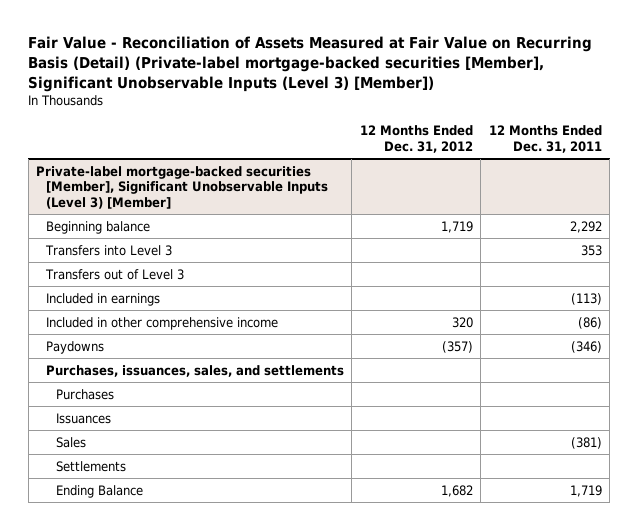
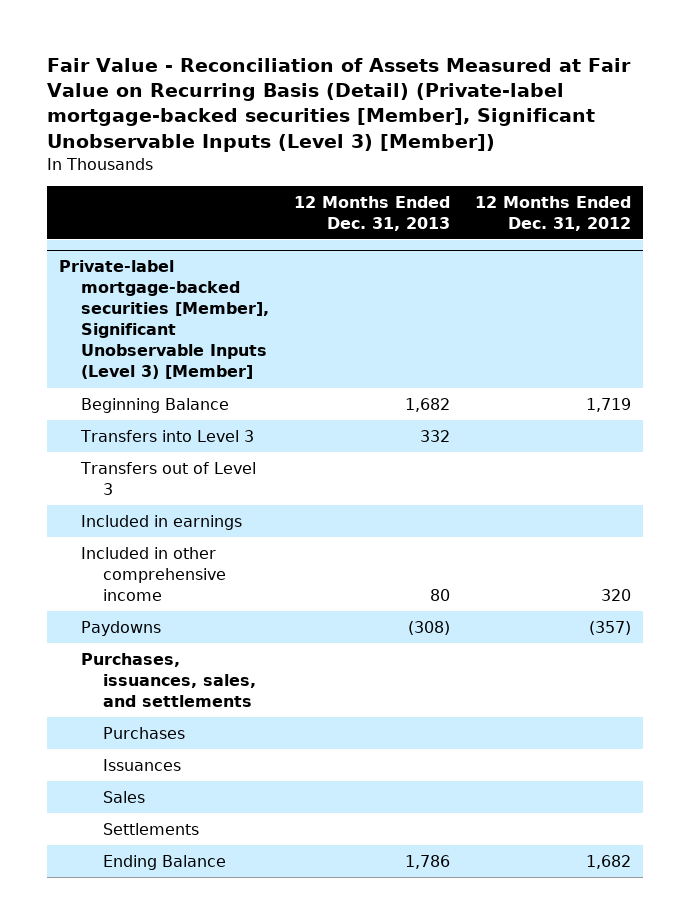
[488,125,602,153] 12 Months Ended Dec. 31, 2011 -> none
none -> [293,195,450,231] 12 Months Ended Dec. 31, 2013
[45,220,150,234] Beginning balance -> [81,397,230,413] Beginning Balance

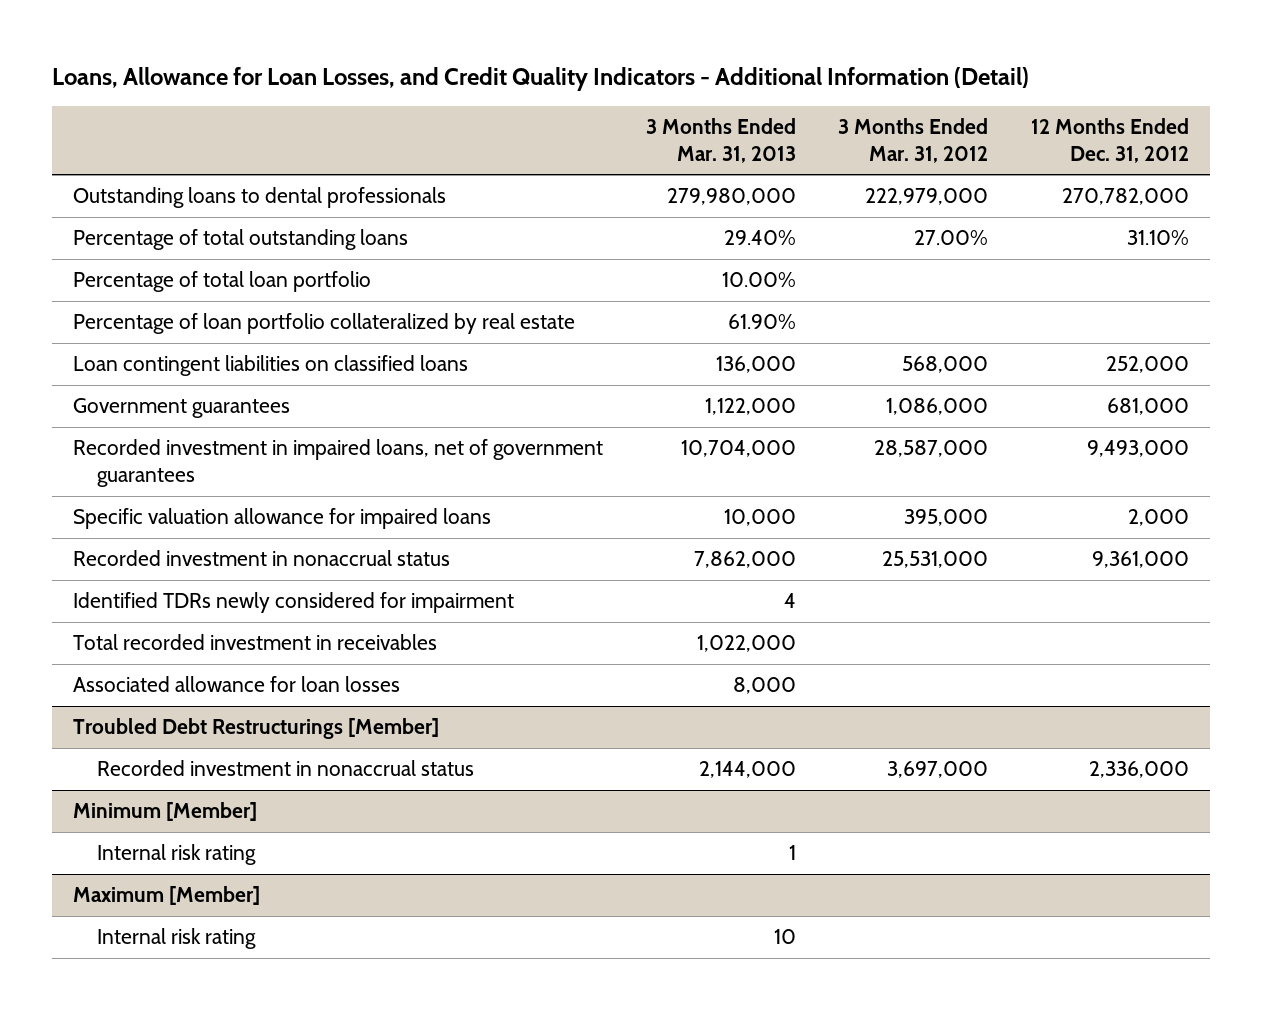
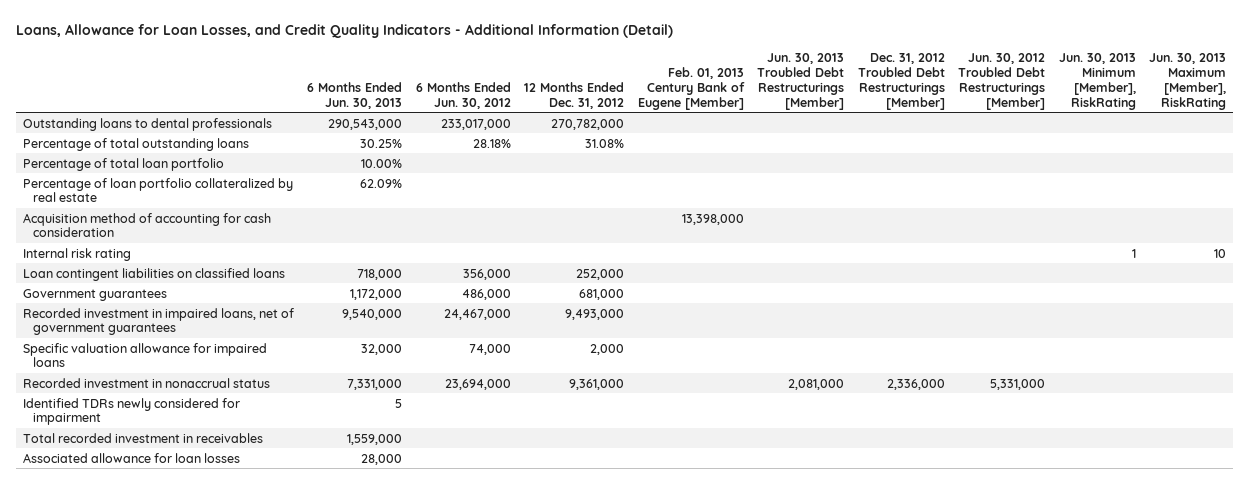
[645,117,796,163] 3 Months Ended Mar. 31, 2013 -> none
[838,117,989,163] 3 Months Ended Mar. 31, 2012 -> none
none -> [307,81,403,109] 6 Months Ended Jun. 30, 2013
none -> [415,81,511,109] 6 Months Ended Jun. 30, 2012
none -> [637,66,745,110] Feb. 01, 2013 Century Bank of Eugene [Member]
none -> [757,52,845,110] Jun. 30, 2013 Troubled Debt Restructurings [Member]
none -> [857,52,945,110] Dec. 31, 2012 Troubled Debt Restructurings [Member]
none -> [958,52,1046,110] Jun. 30, 2012 Troubled Debt Restructurings [Member]
none -> [1058,52,1136,110] Jun. 30, 2013 Minimum [Member], RiskRating
none -> [1149,52,1227,110] Jun. 30, 2013 Maximum [Member], RiskRating
[1126,230,1189,246] 31.10% -> [585,138,625,148] 31.08%
none -> [22,212,271,238] Acquisition method of accounting for cash consideration
none -> [22,247,131,261] Internal risk rating
[73,718,440,740] Troubled Debt Restructurings [Member] -> none
[97,760,475,777] Recorded investment in nonaccrual status -> none
[73,802,258,822] Minimum [Member] -> none
[97,844,257,866] Internal risk rating -> none
[73,886,261,906] Maximum [Member] -> none
[97,928,257,950] Internal risk rating -> none

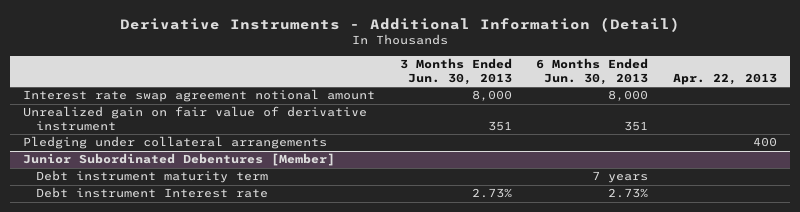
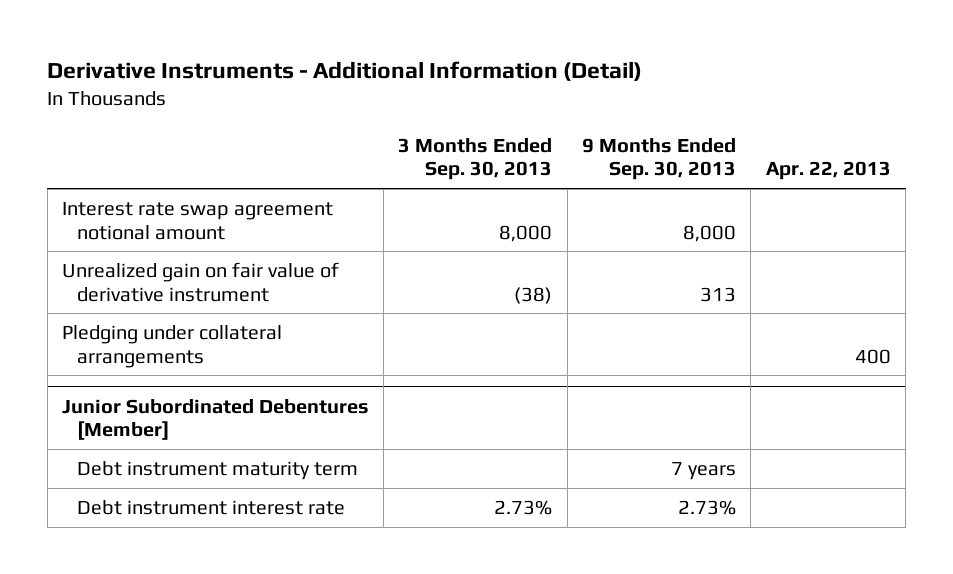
[399,58,512,85] 3 Months Ended Jun. 30, 2013 -> none
[536,58,649,85] 6 Months Ended Jun. 30, 2013 -> none
none -> [398,137,553,181] 3 Months Ended Sep. 30, 2013
none -> [582,137,737,181] 9 Months Ended Sep. 30, 2013
[36,187,269,199] Debt instrument Interest rate -> [76,499,345,515] Debt instrument interest rate

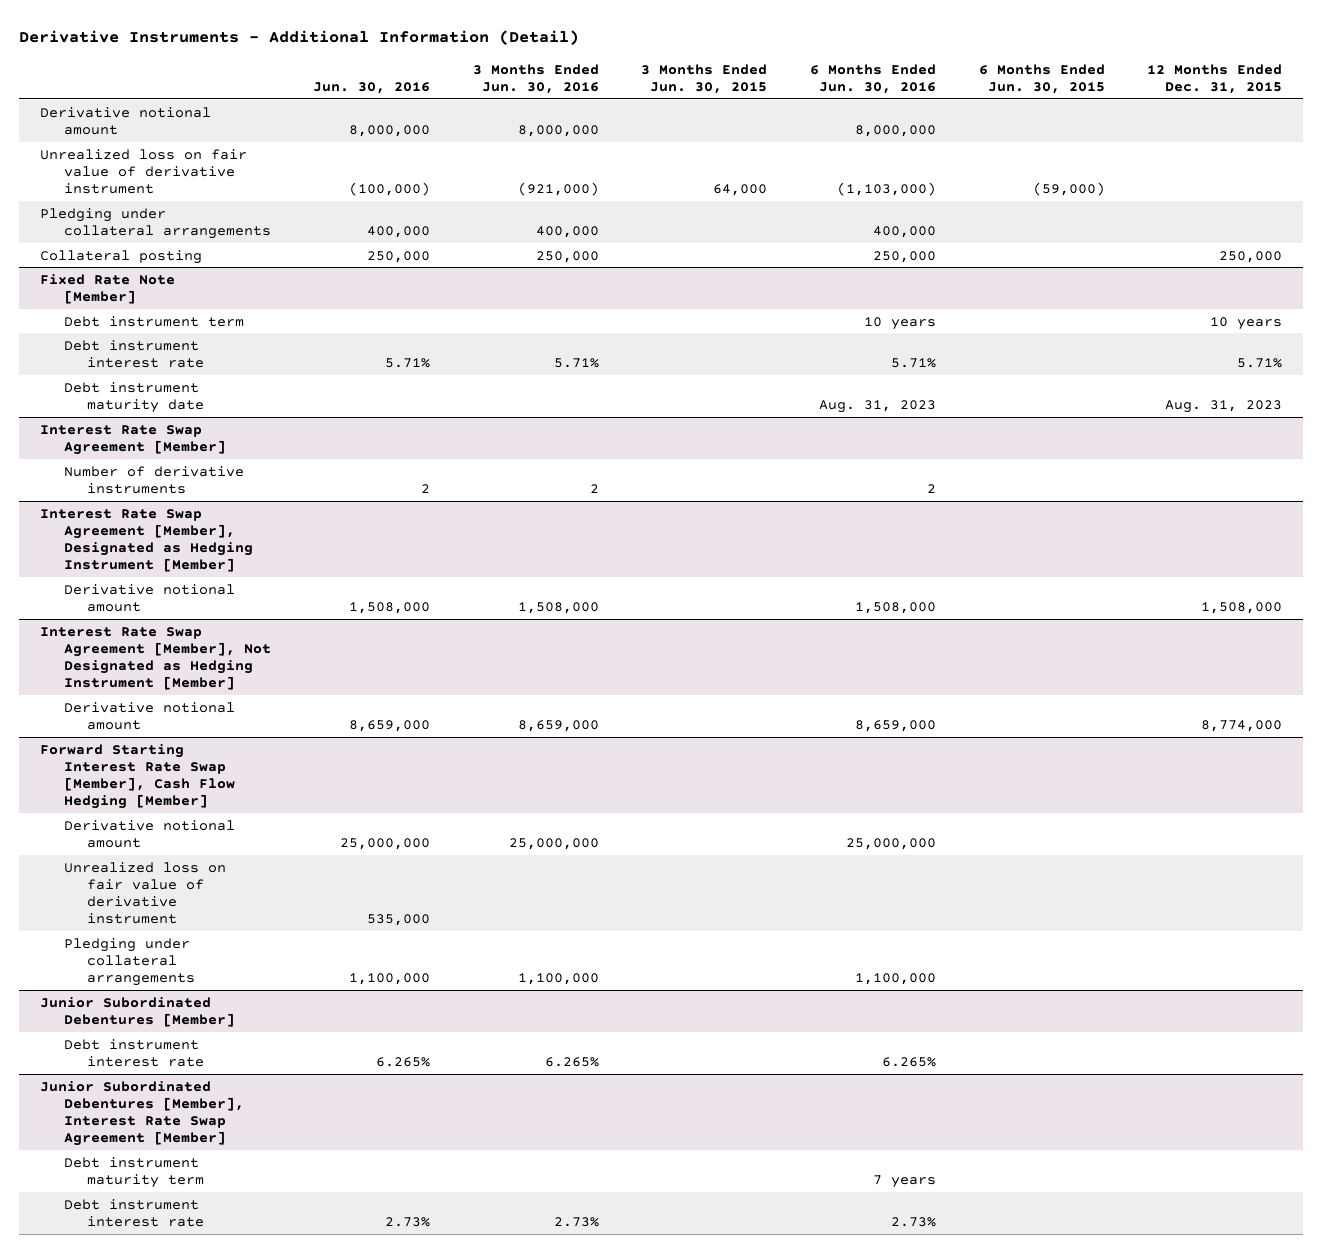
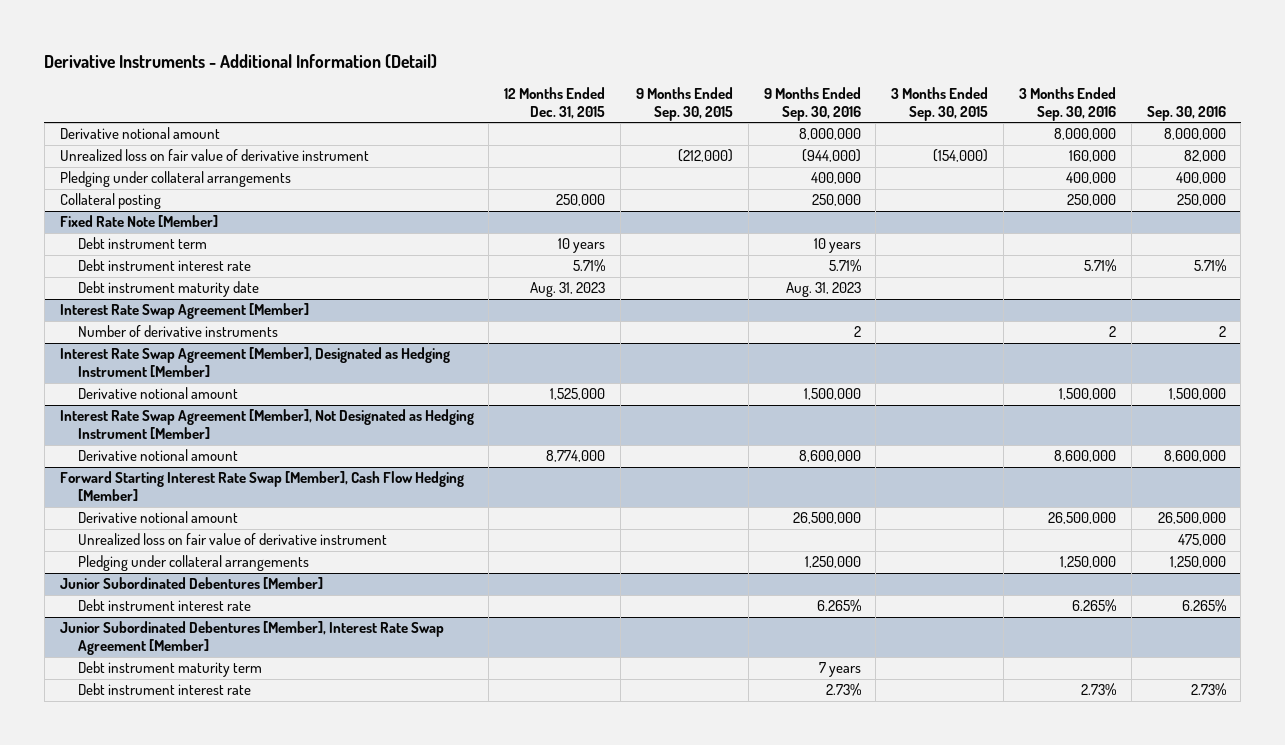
[313,82,431,95] Jun. 30, 2016 -> none
[472,63,599,95] 3 Months Ended Jun. 30, 2016 -> none
[641,63,768,95] 3 Months Ended Jun. 30, 2015 -> none
[810,63,937,95] 6 Months Ended Jun. 30, 2016 -> none
[978,63,1105,95] 6 Months Ended Jun. 30, 2015 -> none
none -> [635,87,733,122] 9 Months Ended Sep. 30, 2015
none -> [763,87,861,122] 9 Months Ended Sep. 30, 2016
none -> [891,87,989,122] 3 Months Ended Sep. 30, 2015
none -> [1018,87,1116,122] 3 Months Ended Sep. 30, 2016
none -> [1146,106,1226,122] Sep. 30, 2016
[1201,601,1283,614] 1,508,000 -> [550,388,606,401] 1,525,000

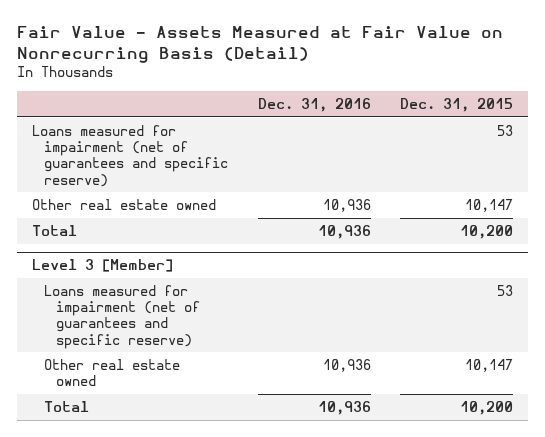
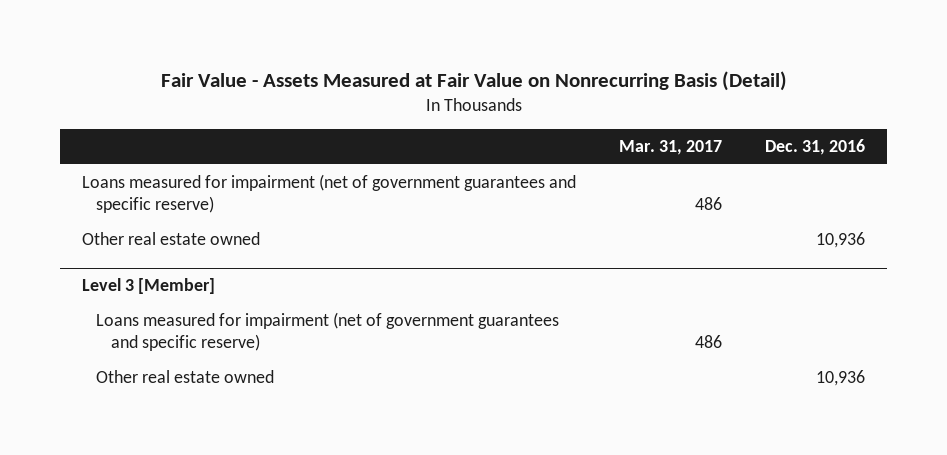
[399,97,513,112] Dec. 31, 2015 -> none
none -> [619,140,723,156] Mar. 31, 2017
[32,125,229,187] Loans measured for impairment (net of guarantees and specific reserve) -> [81,174,576,214] Loans measured for impairment (net of government guarantees and specific reserve)
[32,225,78,237] Total -> none
[44,285,201,349] Loans measured for impairment (net of guarantees and specific reserve) -> [96,312,560,352] Loans measured for impairment (net of government guarantees and specific reserve)
[44,401,90,413] Total -> none

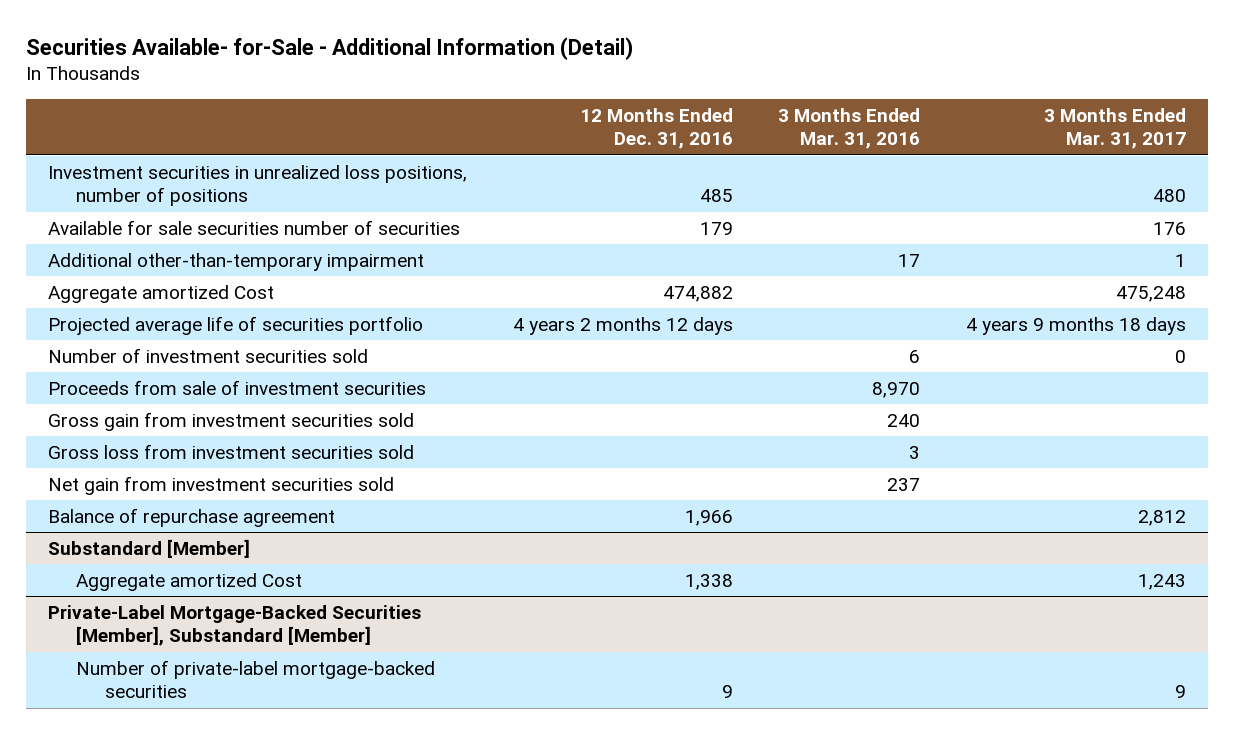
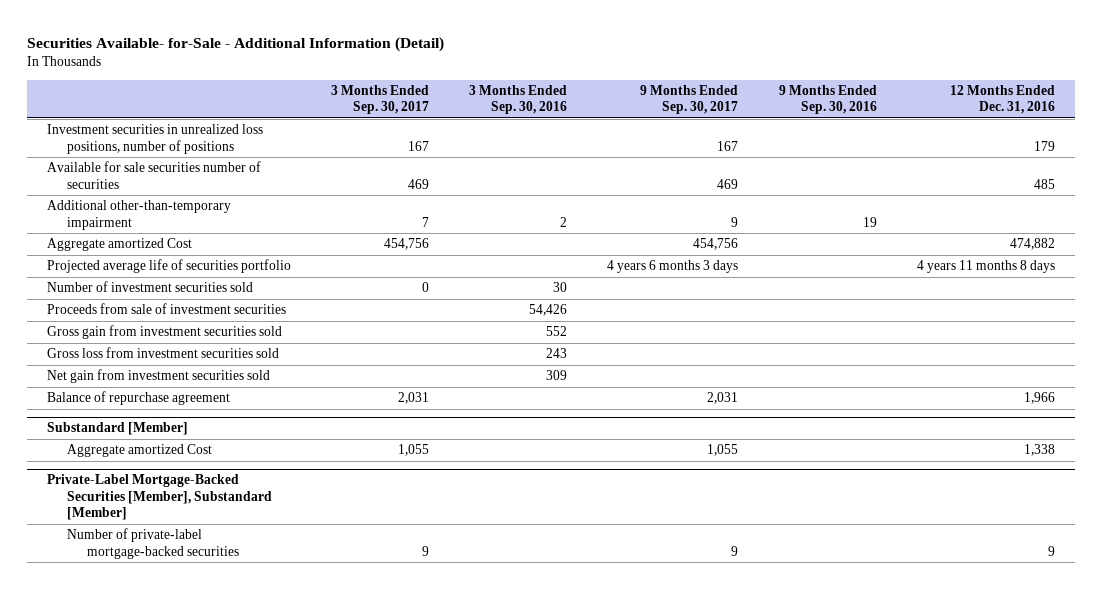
[778,107,921,150] 3 Months Ended Mar. 31, 2016 -> none
[1043,107,1186,150] 3 Months Ended Mar. 31, 2017 -> none
none -> [331,85,430,115] 3 Months Ended Sep. 30, 2017
none -> [469,85,568,115] 3 Months Ended Sep. 30, 2016
none -> [640,85,739,115] 9 Months Ended Sep. 30, 2017
none -> [778,85,877,115] 9 Months Ended Sep. 30, 2016
[699,189,733,203] 485 -> [1033,140,1055,151] 179
[699,221,733,235] 179 -> [1033,178,1055,189] 485
[512,316,733,335] 4 years 2 months 12 days -> [916,260,1055,274] 4 years 11 months 8 days

